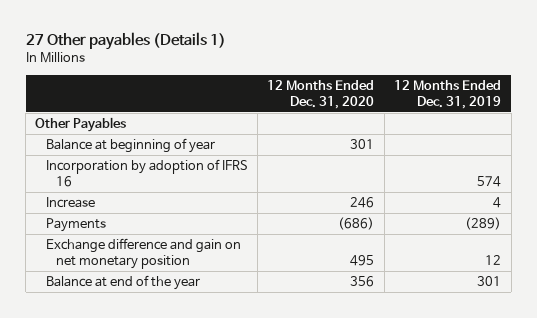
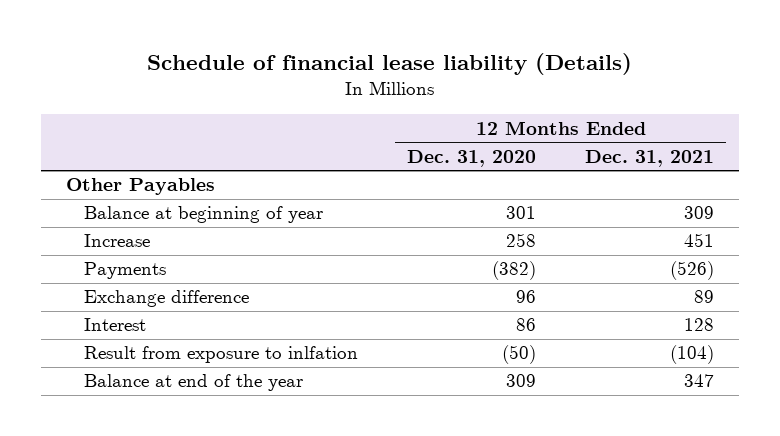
[25,32,226,51] 27 Other payables (Details 1) -> [146,53,632,76] Schedule of financial lease liability (Details)
[394,79,502,109] 12 Months Ended Dec. 31, 2019 -> none
none -> [585,149,715,167] Dec. 31, 2021
[45,159,248,187] Incorporation by adoption of IFRS 16 -> none
[350,197,375,209] 246 -> [505,233,536,248] 258
[338,217,375,231] (686) -> [491,261,536,281] (382)
[45,238,241,269] Exchange difference and gain on net monetary position -> [83,290,249,308] Exchange difference
[350,254,375,266] 495 -> [515,290,536,304] 96
none -> [83,318,146,332] Interest
none -> [83,346,358,364] Result from exposure to inlfation
[350,276,375,288] 356 -> [505,374,536,388] 309

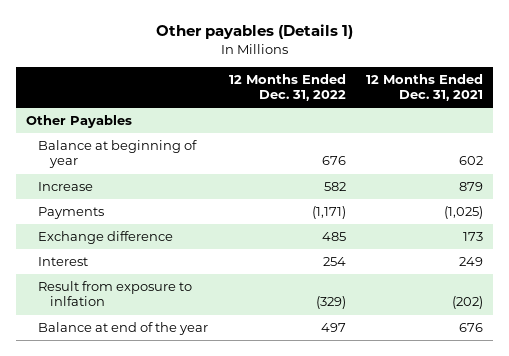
[146,53,632,76] Schedule of financial lease liability (Details) -> [155,24,353,40] Other payables (Details 1)
[406,149,536,167] Dec. 31, 2020 -> none
none -> [228,74,346,102] 12 Months Ended Dec. 31, 2022
[684,206,715,220] 309 -> [459,156,484,166] 602
[684,233,715,248] 451 -> [459,182,484,192] 879
[670,261,715,281] (526) -> [444,206,484,220] (1,025)
[694,290,715,304] 89 -> [463,232,484,242] 173
[684,318,715,332] 128 -> [459,257,484,267] 249
[670,345,715,365] (104) -> [452,296,484,310] (202)
[684,374,715,388] 347 -> [459,323,484,333] 676

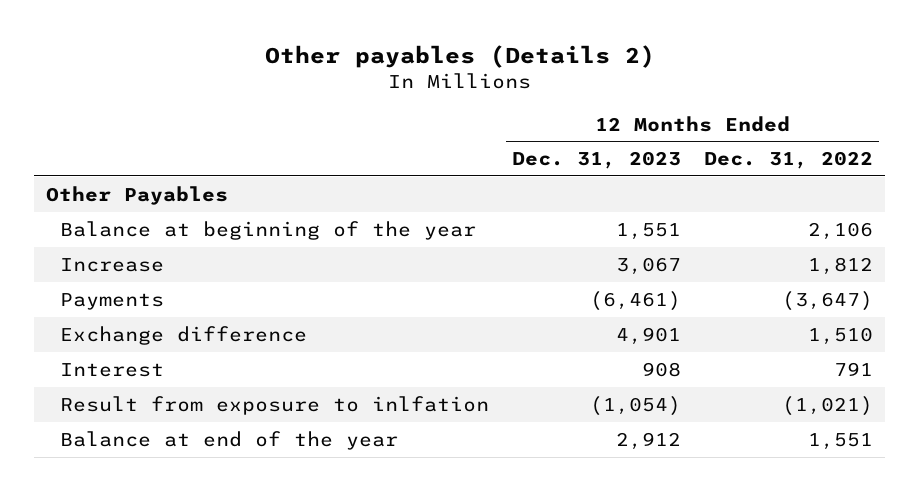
[155,24,353,40] Other payables (Details 1) -> [264,45,655,69] Other payables (Details 2)
[366,74,484,102] 12 Months Ended Dec. 31, 2021 -> none
none -> [512,151,682,170] Dec. 31, 2023
[38,140,198,169] Balance at beginning of year -> [59,220,476,240] Balance at beginning of the year
[321,156,346,166] 676 -> [808,221,874,240] 2,106
[323,182,346,192] 582 -> [808,256,874,275] 1,812
[311,206,346,220] (1,171) -> [782,290,874,311] (3,647)
[321,232,346,242] 485 -> [808,326,874,345] 1,510
[322,257,346,267] 254 -> [834,361,874,376] 791
[315,296,346,310] (329) -> [782,395,874,416] (1,021)
[320,323,346,333] 497 -> [808,432,874,450] 1,551

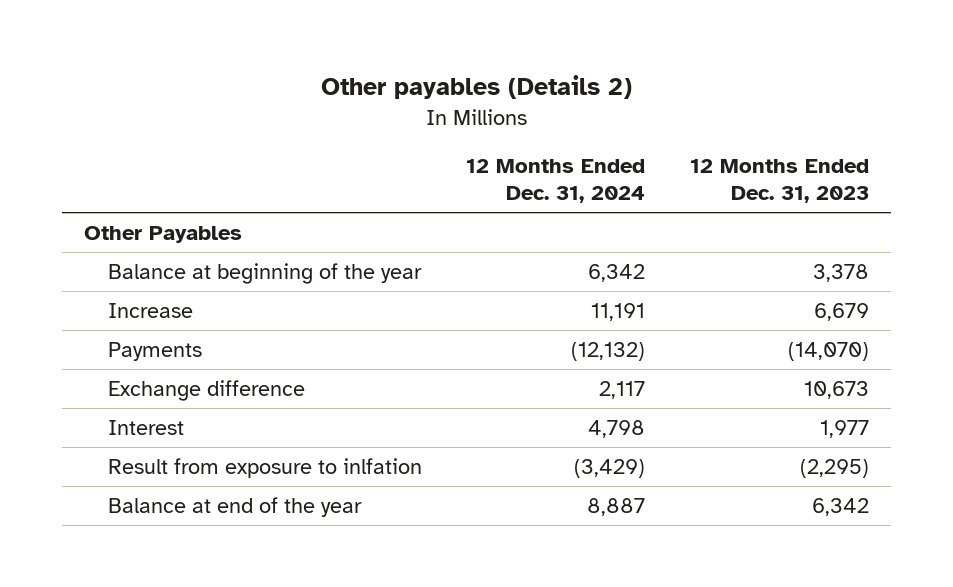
[704,151,874,170] Dec. 31, 2022 -> none
none -> [466,159,646,203] 12 Months Ended Dec. 31, 2024
[616,222,682,240] 1,551 -> [813,263,870,282] 3,378
[616,256,682,275] 3,067 -> [814,302,870,321] 6,679
[590,290,682,311] (6,461) -> [788,341,870,361] (14,070)
[616,326,682,345] 4,901 -> [804,380,870,399] 10,673
[642,361,682,377] 908 -> [820,419,870,438] 1,977
[590,395,682,416] (1,054) -> [800,458,870,478] (2,295)
[616,431,682,450] 2,912 -> [812,497,870,516] 6,342

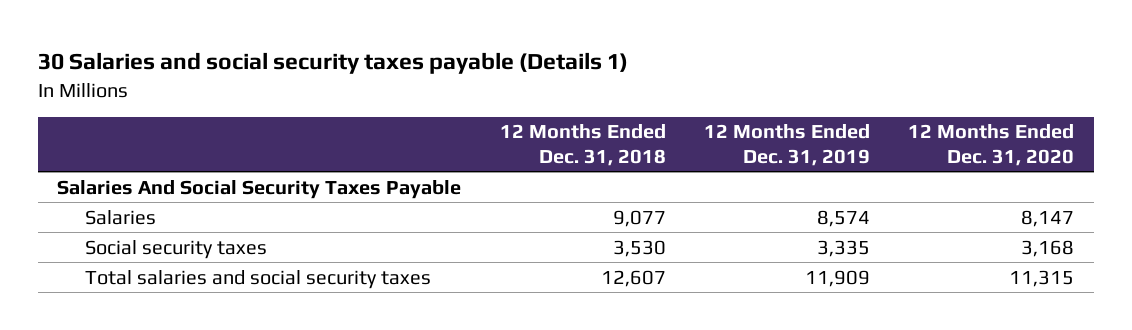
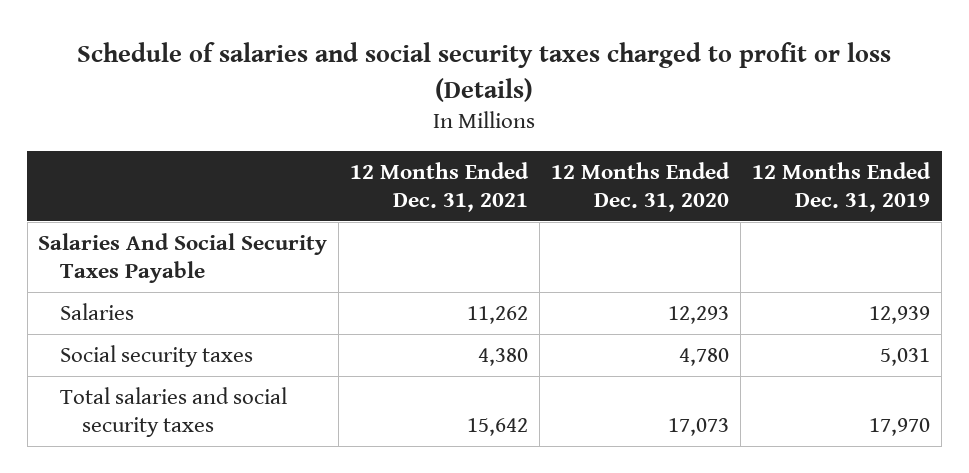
[37,52,628,75] 30 Salaries and social security taxes payable (Details 1) -> [77,42,892,102] Schedule of salaries and social security taxes charged to profit or loss (Details)
[499,124,666,166] 12 Months Ended Dec. 31, 2018 -> none
none -> [350,162,530,212] 12 Months Ended Dec. 31, 2021
[816,209,870,227] 8,574 -> [869,306,931,325] 12,939
[1021,209,1075,227] 8,147 -> [668,306,730,325] 12,293
[816,239,870,257] 3,335 -> [880,348,931,367] 5,031
[1021,239,1075,257] 3,168 -> [679,348,730,367] 4,780
[804,269,870,287] 11,909 -> [869,417,931,436] 17,970
[1009,269,1075,287] 11,315 -> [668,417,730,436] 17,073

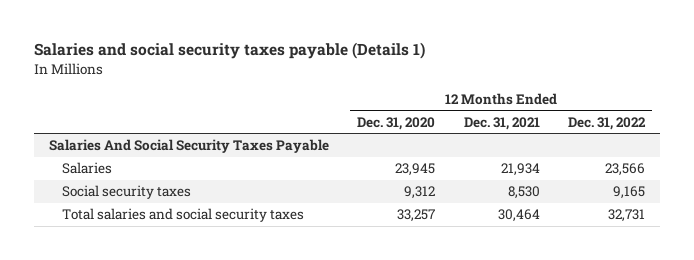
[77,42,892,102] Schedule of salaries and social security taxes charged to profit or loss (Details) -> [34,42,426,60] Salaries and social security taxes payable (Details 1)
[752,162,932,212] 12 Months Ended Dec. 31, 2019 -> none
none -> [568,116,647,130] Dec. 31, 2022
[467,306,529,325] 11,262 -> [500,163,540,177] 21,934
[668,306,730,325] 12,293 -> [395,163,436,177] 23,945
[478,348,529,367] 4,380 -> [507,186,540,200] 8,530
[679,348,730,367] 4,780 -> [404,186,436,200] 9,312
[467,417,529,436] 15,642 -> [497,209,540,223] 30,464
[668,417,730,436] 17,073 -> [397,209,436,223] 33,257

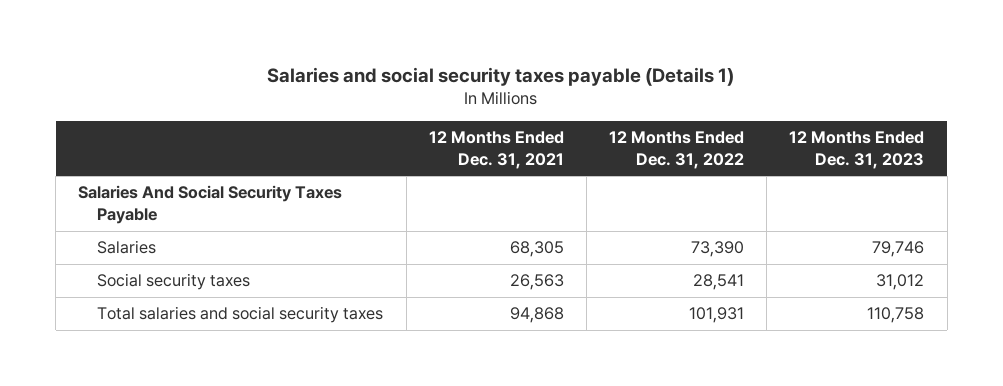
[357,116,436,130] Dec. 31, 2020 -> none
none -> [789,131,925,169] 12 Months Ended Dec. 31, 2023
[500,163,540,177] 21,934 -> [509,241,564,258] 68,305
[605,163,646,177] 23,566 -> [691,241,745,258] 73,390
[507,186,540,200] 8,530 -> [509,274,564,291] 26,563
[613,186,646,200] 9,165 -> [693,274,745,291] 28,541
[497,209,540,223] 30,464 -> [509,307,564,324] 94,868
[608,209,646,223] 32,731 -> [689,307,745,324] 101,931

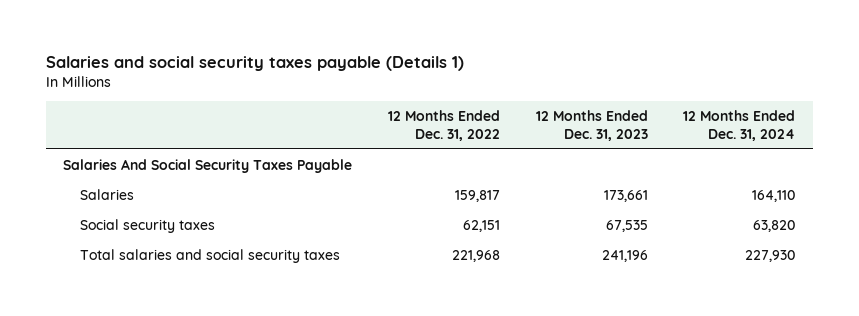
[428,131,564,169] 12 Months Ended Dec. 31, 2021 -> none
none -> [683,109,796,142] 12 Months Ended Dec. 31, 2024
[691,241,745,258] 73,390 -> [455,189,501,202] 159,817
[872,241,925,258] 79,746 -> [603,189,648,202] 173,661
[693,274,745,291] 28,541 -> [463,219,501,232] 62,151
[876,274,925,291] 31,012 -> [605,219,648,232] 67,535
[689,307,745,324] 101,931 -> [452,249,501,262] 221,968
[867,307,925,324] 110,758 -> [601,249,648,262] 241,196

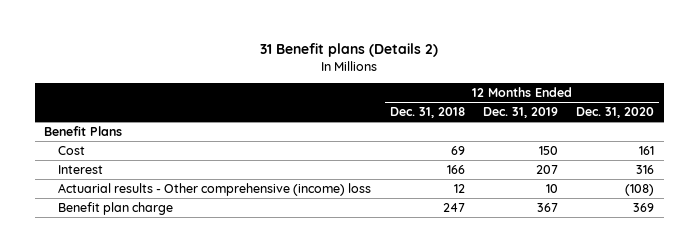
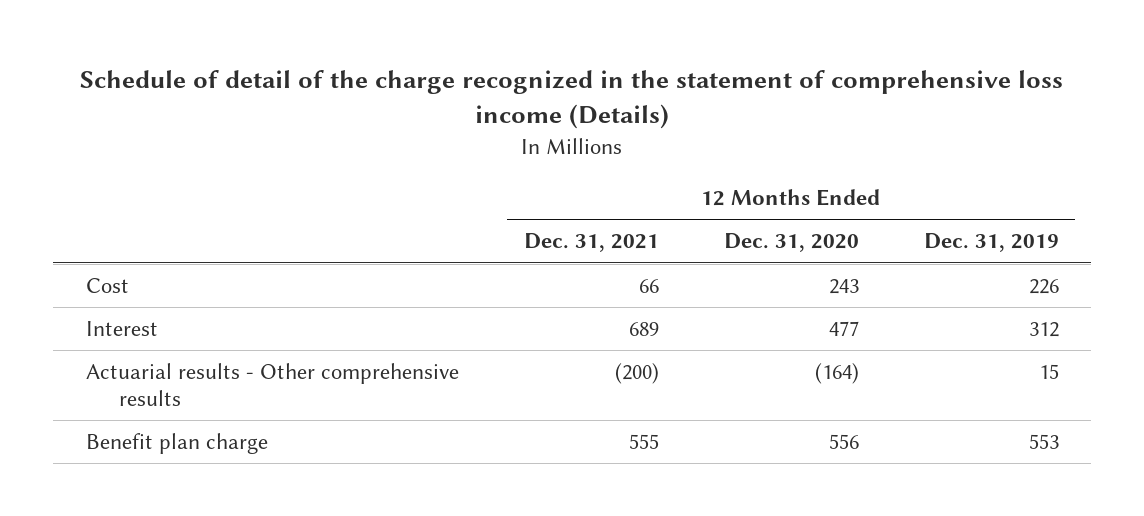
[260,42,439,57] 31 Benefit plans (Details 2) -> [80,70,1064,130] Schedule of detail of the charge recognized in the statement of comprehensive loss income (Details)
[389,107,465,119] Dec. 31, 2018 -> none
none -> [523,233,659,253] Dec. 31, 2021
[43,126,122,137] Benefit Plans -> none
[539,146,559,156] 150 -> [1028,278,1059,294] 226
[639,146,655,156] 161 -> [828,278,859,294] 243
[536,165,559,175] 207 -> [1028,321,1059,337] 312
[636,165,655,175] 316 -> [828,320,859,336] 477
[58,183,372,197] Actuarial results - Other comprehensive (income) loss -> [85,362,459,407] Actuarial results - Other comprehensive results
[546,184,559,194] 10 -> [1038,363,1059,379] 15
[625,184,655,197] (108) -> [814,362,859,384] (164)
[537,203,559,213] 367 -> [1028,433,1059,449] 553
[633,203,655,213] 369 -> [828,433,859,449] 556

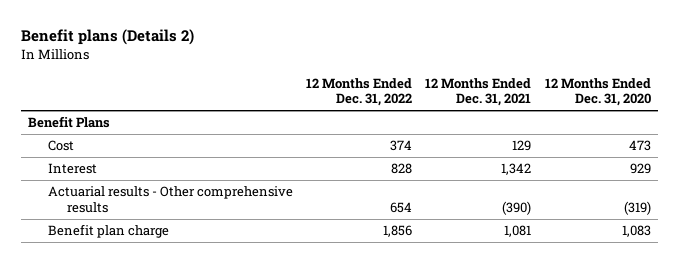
[80,70,1064,130] Schedule of detail of the charge recognized in the statement of comprehensive loss income (Details) -> [21,29,195,46] Benefit plans (Details 2)
[923,233,1059,253] Dec. 31, 2019 -> none
none -> [306,77,413,107] 12 Months Ended Dec. 31, 2022
none -> [28,116,111,129] Benefit Plans
[638,278,659,293] 66 -> [512,140,532,152] 129
[828,278,859,294] 243 -> [628,140,651,152] 473
[628,321,659,336] 689 -> [501,163,532,176] 1,342
[828,320,859,336] 477 -> [629,163,651,175] 929
[614,362,659,384] (200) -> [502,200,532,215] (390)
[814,362,859,384] (164) -> [623,200,651,215] (319)
[628,433,659,449] 555 -> [504,225,532,238] 1,081
[828,433,859,449] 556 -> [621,225,651,238] 1,083

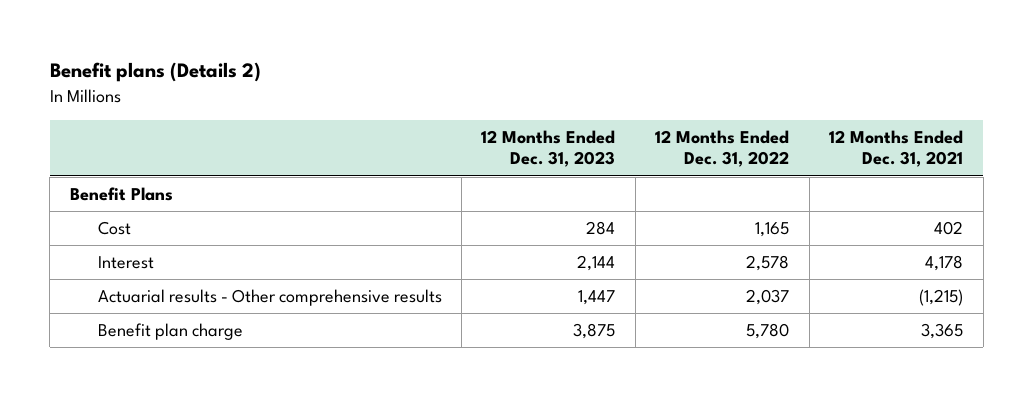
[544,77,651,107] 12 Months Ended Dec. 31, 2020 -> none
none -> [481,129,616,168] 12 Months Ended Dec. 31, 2023
[390,140,413,152] 374 -> [755,222,790,238] 1,165
[512,140,532,152] 129 -> [934,221,964,236] 402
[391,163,413,175] 828 -> [746,255,790,272] 2,578
[501,163,532,176] 1,342 -> [925,255,964,272] 4,178
[390,201,413,213] 654 -> [746,289,790,306] 2,037
[502,200,532,215] (390) -> [919,289,964,307] (1,215)
[383,225,413,238] 1,856 -> [746,323,790,340] 5,780
[504,225,532,238] 1,081 -> [921,323,964,340] 3,365

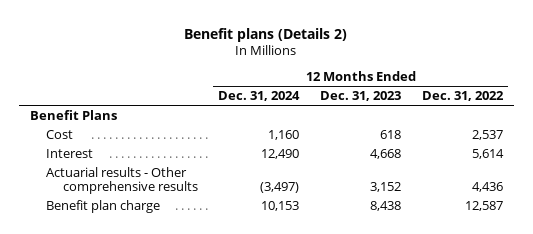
[829,129,964,168] 12 Months Ended Dec. 31, 2021 -> none
none -> [218,91,301,102] Dec. 31, 2024
[586,221,616,236] 284 -> [380,129,402,139] 618
[755,222,790,238] 1,165 -> [472,129,504,140] 2,537
[577,255,616,272] 2,144 -> [370,148,402,159] 4,668
[746,255,790,272] 2,578 -> [472,148,505,159] 5,614
[578,290,616,306] 1,447 -> [370,182,402,193] 3,152
[746,289,790,306] 2,037 -> [472,182,504,193] 4,436
[573,323,616,340] 3,875 -> [370,200,402,211] 8,438
[746,323,790,340] 5,780 -> [465,200,504,211] 12,587

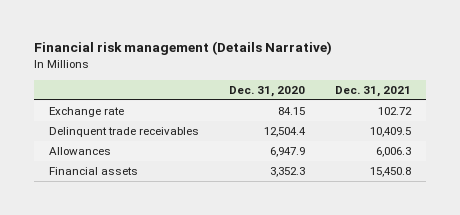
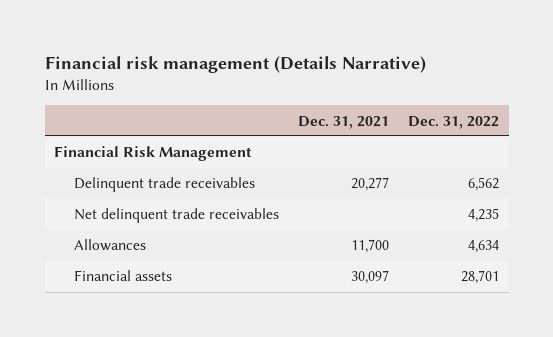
[229,85,306,97] Dec. 31, 2020 -> none
none -> [408,115,500,129] Dec. 31, 2022
[49,107,125,118] Exchange rate -> none
none -> [53,146,252,162] Financial Risk Management
[370,127,412,138] 10,409.5 -> [351,177,390,192] 20,277
none -> [74,208,280,224] Net delinquent trade receivables
[376,147,412,158] 6,006.3 -> [351,239,390,254] 11,700
[370,167,412,178] 15,450.8 -> [351,270,390,285] 30,097

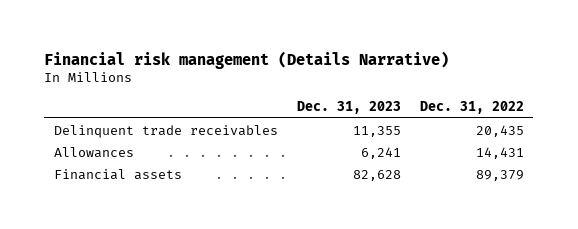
[298,115,390,129] Dec. 31, 2021 -> none
none -> [296,101,401,115] Dec. 31, 2023
[53,146,252,162] Financial Risk Management -> none
[74,208,280,224] Net delinquent trade receivables -> none
[468,177,500,192] 6,562 -> [475,124,524,137] 20,435
[468,240,500,254] 4,634 -> [475,146,524,159] 14,431
[461,270,500,285] 28,701 -> [475,169,524,181] 89,379

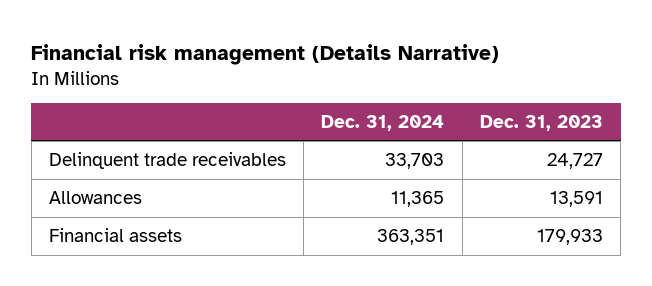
[419,101,524,115] Dec. 31, 2022 -> none
none -> [321,114,445,131] Dec. 31, 2024
[352,125,401,137] 11,355 -> [546,153,603,170] 24,727
[360,146,401,159] 6,241 -> [549,191,603,208] 13,591
[352,169,401,181] 82,628 -> [536,229,603,246] 179,933

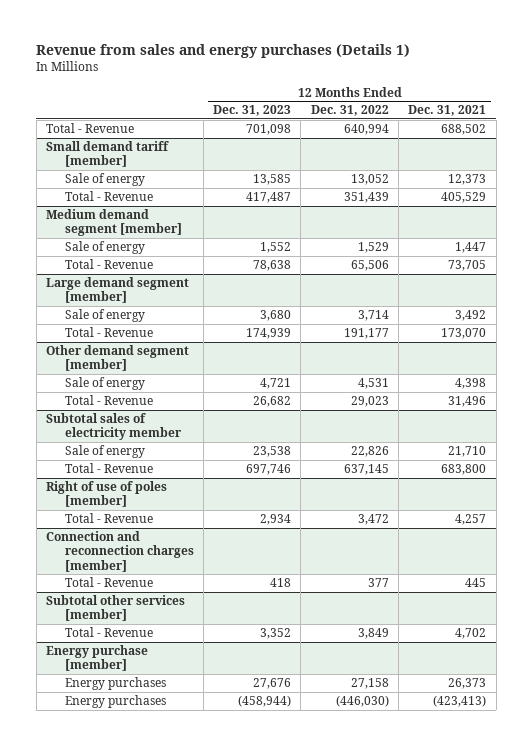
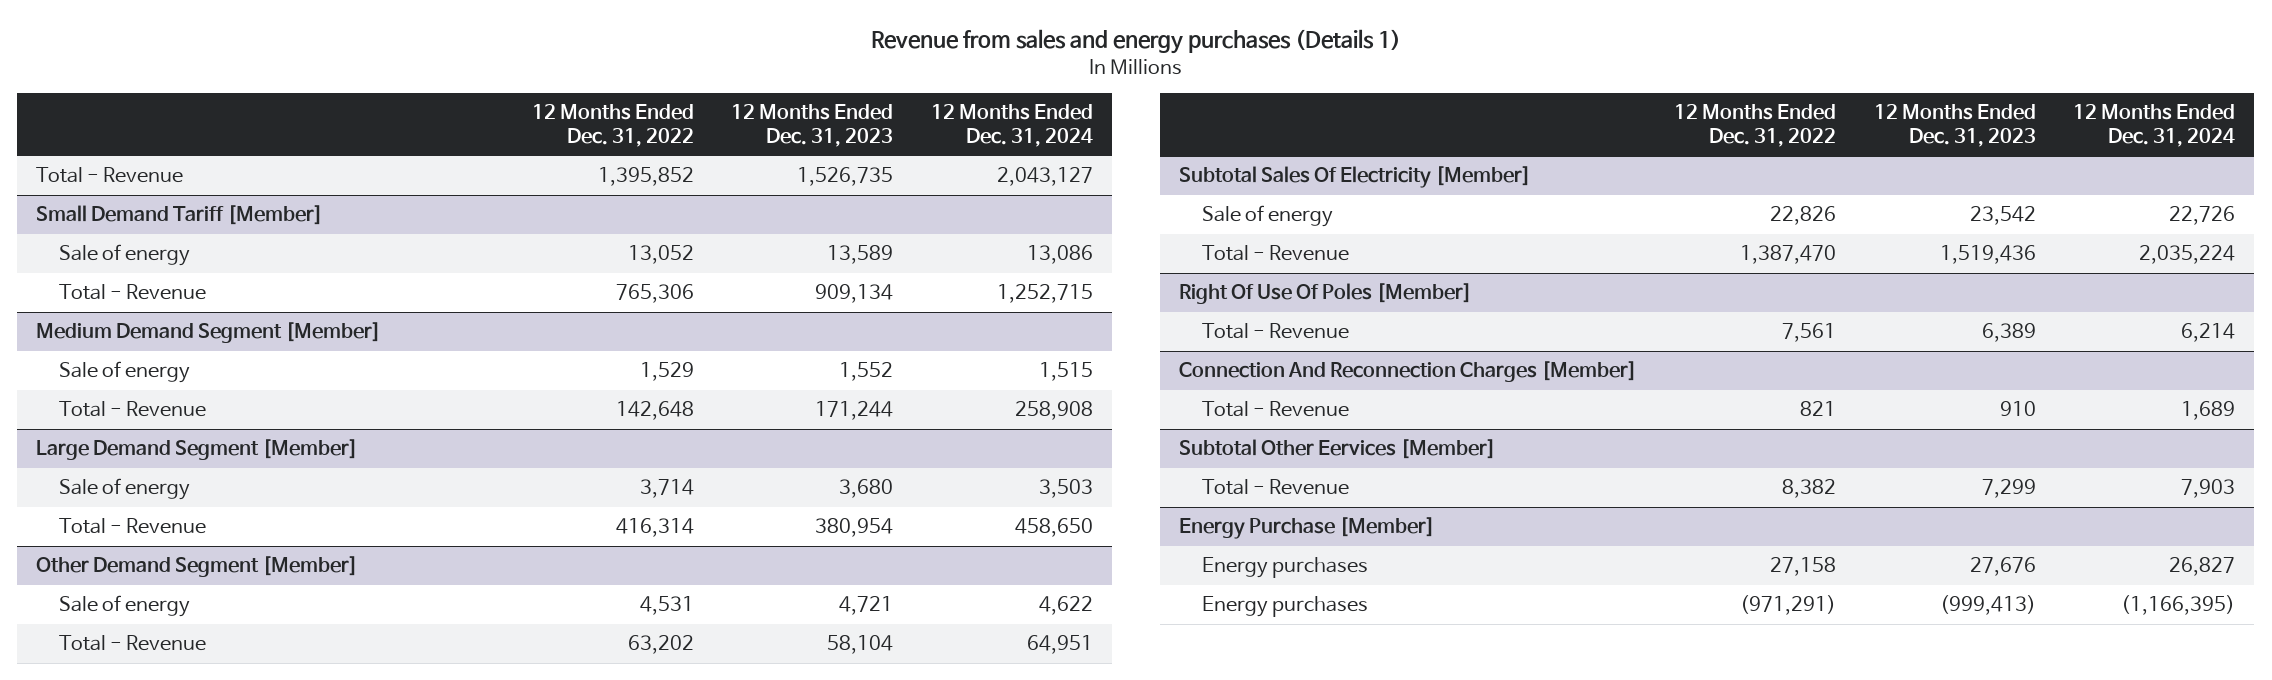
[408,105,487,117] Dec. 31, 2021 -> none
none -> [930,104,1093,147] 12 Months Ended Dec. 31, 2024
[246,124,292,136] 701,098 -> [797,167,894,187] 1,526,735
[343,124,389,136] 640,994 -> [597,167,694,187] 1,395,852
[45,141,169,168] Small demand tariff [member] -> [36,205,324,226] Small Demand Tariff [Member]
[253,174,292,186] 13,585 -> [827,245,894,265] 13,589
[246,192,292,204] 417,487 -> [815,284,894,304] 909,134
[343,192,389,204] 351,439 -> [615,284,694,304] 765,306
[45,209,182,237] Medium demand segment [member] -> [36,322,382,344] Medium Demand Segment [Member]
[253,260,292,272] 78,638 -> [815,401,894,421] 171,244
[350,260,389,272] 65,506 -> [615,401,694,421] 142,648
[45,277,189,304] Large demand segment [member] -> [36,439,359,461] Large Demand Segment [Member]
[246,328,292,340] 174,939 -> [815,518,894,538] 380,954
[343,328,389,340] 191,177 -> [615,518,694,538] 416,314
[45,345,189,372] Other demand segment [member] -> [36,556,359,578] Other Demand Segment [Member]
[253,396,292,408] 26,682 -> [827,635,894,655] 58,104
[350,396,389,408] 29,023 -> [627,635,694,655] 63,202
[45,413,182,441] Subtotal sales of electricity member -> [1178,166,1531,189] Subtotal Sales Of Electricity [Member]
[253,446,292,458] 23,538 -> [1969,206,2036,226] 23,542
[246,464,292,476] 697,746 -> [1939,245,2036,265] 1,519,436
[343,464,389,476] 637,145 -> [1740,245,1837,265] 1,387,470
[45,481,167,508] Right of use of poles [member] -> [1178,283,1472,305] Right Of Use Of Poles [Member]
[260,514,292,526] 2,934 -> [1981,323,2036,343] 6,389
[357,514,389,526] 3,472 -> [1782,323,1837,343] 7,561
[45,531,194,572] Connection and reconnection charges [member] -> [1178,361,1637,383] Connection And Reconnection Charges [Member]
[270,578,292,588] 418 -> [1999,401,2036,417] 910
[367,578,389,588] 377 -> [1800,401,1837,417] 821
[45,595,185,622] Subtotal other services [member] -> [1178,439,1496,460] Subtotal Other Eervices [Member]
[260,628,292,640] 3,352 -> [1981,479,2036,499] 7,299
[357,628,389,640] 3,849 -> [1782,479,1837,499] 8,382
[45,645,148,672] Energy purchase [member] -> [1178,517,1435,540] Energy Purchase [Member]
[238,695,292,708] (458,944) -> [1939,595,2036,616] (999,413)
[335,695,389,708] (446,030) -> [1740,595,1837,616] (971,291)

